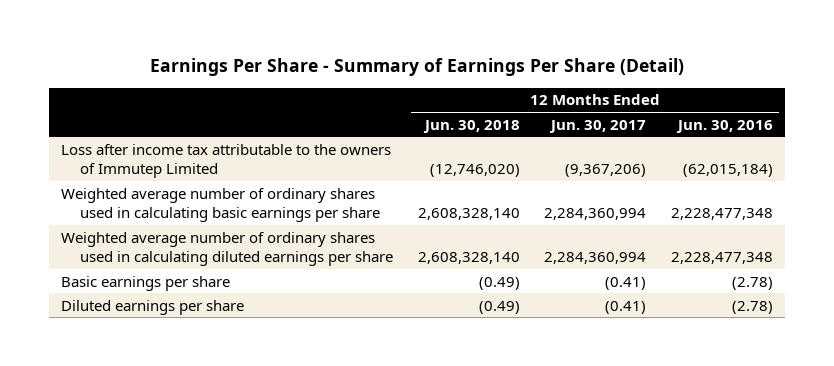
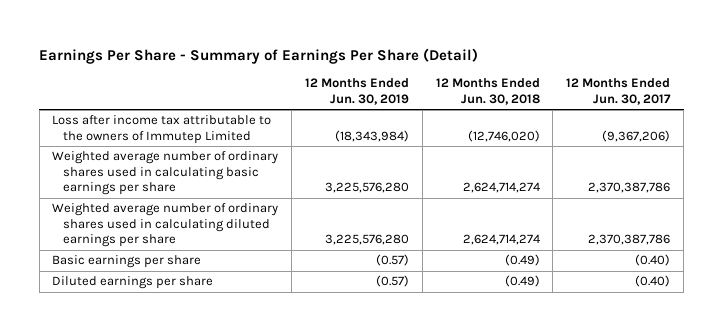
[675,119,773,133] Jun. 30, 2016 -> none
none -> [305,78,410,105] 12 Months Ended Jun. 30, 2019
[417,208,520,221] 2,608,328,140 -> [462,182,540,194] 2,624,714,274
[544,208,647,221] 2,284,360,994 -> [588,182,671,194] 2,370,387,786
[417,252,520,265] 2,608,328,140 -> [462,234,540,246] 2,624,714,274
[544,252,647,265] 2,284,360,994 -> [588,234,671,246] 2,370,387,786
[605,276,647,290] (0.41) -> [635,254,671,267] (0.40)
[605,300,647,314] (0.41) -> [635,275,671,288] (0.40)

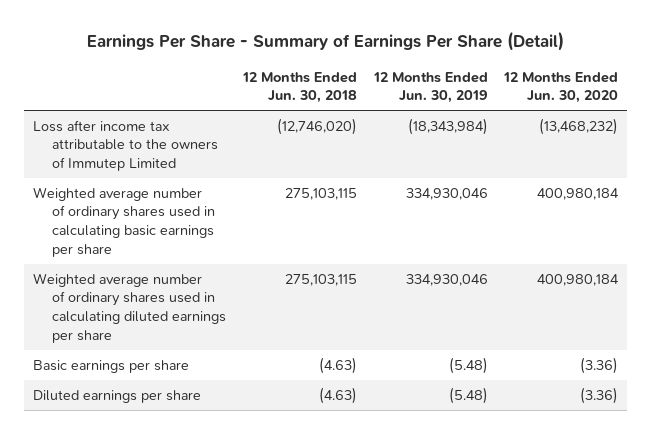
[566,78,672,105] 12 Months Ended Jun. 30, 2017 -> none
none -> [503,71,619,104] 12 Months Ended Jun. 30, 2020
[325,182,410,194] 3,225,576,280 -> [405,187,488,200] 334,930,046
[462,182,540,194] 2,624,714,274 -> [284,187,357,200] 275,103,115
[325,234,410,246] 3,225,576,280 -> [405,273,488,286] 334,930,046
[462,234,540,246] 2,624,714,274 -> [284,273,357,286] 275,103,115
[376,254,410,267] (0.57) -> [448,356,488,374] (5.48)
[504,254,540,267] (0.49) -> [318,356,357,374] (4.63)
[376,275,410,288] (0.57) -> [448,386,488,404] (5.48)
[504,275,540,288] (0.49) -> [318,386,357,404] (4.63)

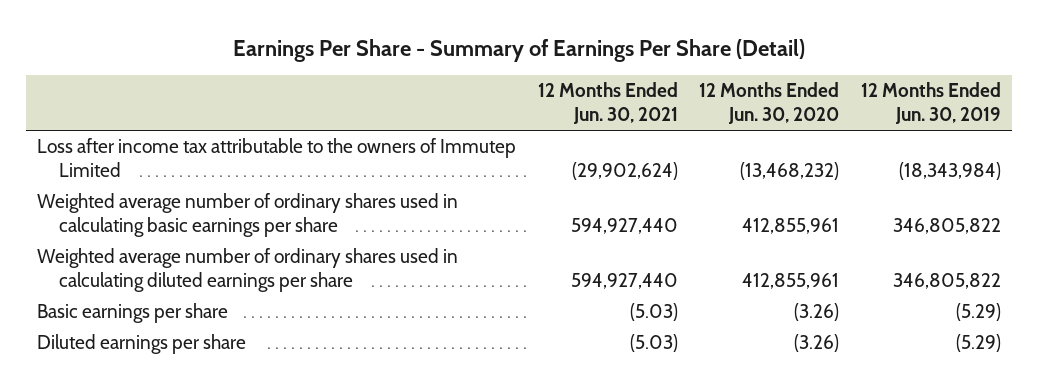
[241,71,357,104] 12 Months Ended Jun. 30, 2018 -> none
none -> [537,82,678,125] 12 Months Ended Jun. 30, 2021
[405,187,488,200] 334,930,046 -> [892,218,1001,235] 346,805,822
[537,187,620,200] 400,980,184 -> [742,218,840,235] 412,855,961
[405,273,488,286] 334,930,046 -> [892,273,1001,290] 346,805,822
[537,273,620,286] 400,980,184 -> [742,273,840,290] 412,855,961
[448,356,488,374] (5.48) -> [955,303,1001,322] (5.29)
[580,356,619,374] (3.36) -> [794,303,840,322] (3.26)
[448,386,488,404] (5.48) -> [955,334,1001,353] (5.29)
[580,386,619,404] (3.36) -> [794,334,840,353] (3.26)

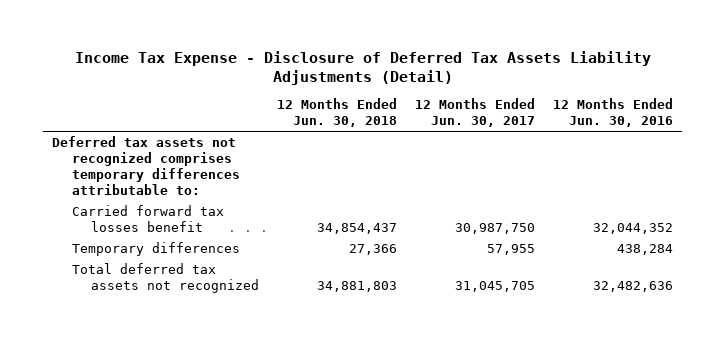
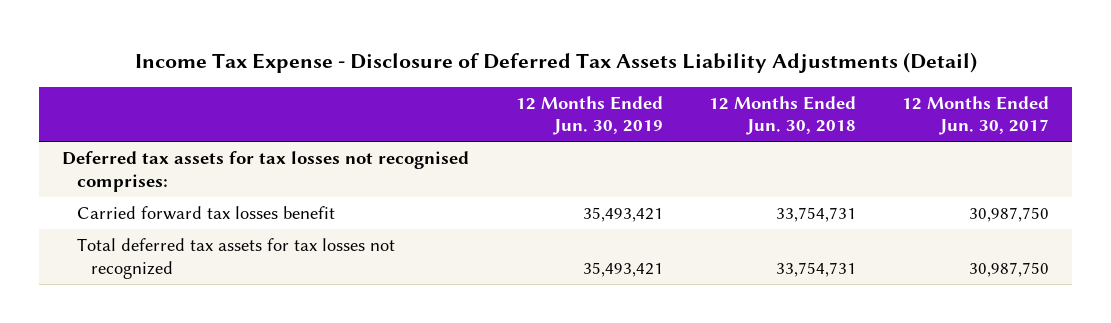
[552,98,673,128] 12 Months Ended Jun. 30, 2016 -> none
none -> [515,95,663,136] 12 Months Ended Jun. 30, 2019
[71,241,240,256] Temporary differences -> none
[52,135,240,195] Deferred tax assets not recognized comprises temporary differences attributable to: -> [62,151,470,192] Deferred tax assets for tax losses not recognised comprises:
[316,222,397,234] 34,854,437 -> [775,207,856,223] 33,754,731
[71,262,259,293] Total deferred tax assets not recognized -> [76,238,395,279] Total deferred tax assets for tax losses not recognized
[316,280,397,292] 34,881,803 -> [775,261,856,277] 33,754,731
[454,280,535,292] 31,045,705 -> [968,261,1049,277] 30,987,750

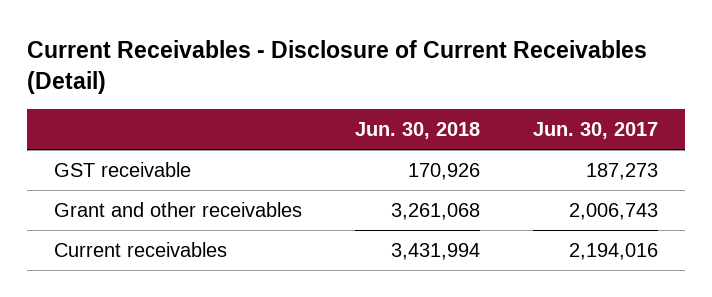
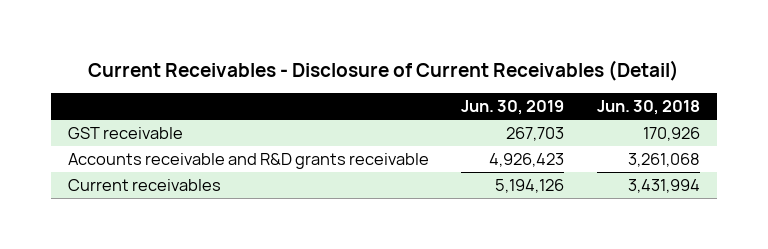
[533,122,659,140] Jun. 30, 2017 -> none
none -> [461,100,565,116] Jun. 30, 2019
[53,201,302,217] Grant and other receivables -> [67,152,429,169] Accounts receivable and R&D grants receivable

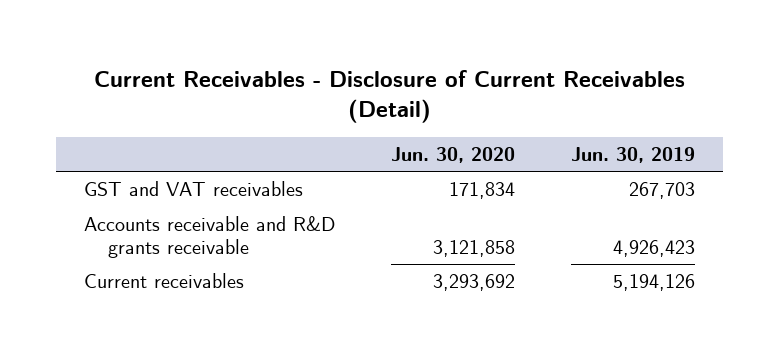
[597,100,701,116] Jun. 30, 2018 -> none
none -> [391,146,516,163] Jun. 30, 2020
[67,126,183,139] GST receivable -> [84,181,304,197] GST and VAT receivables

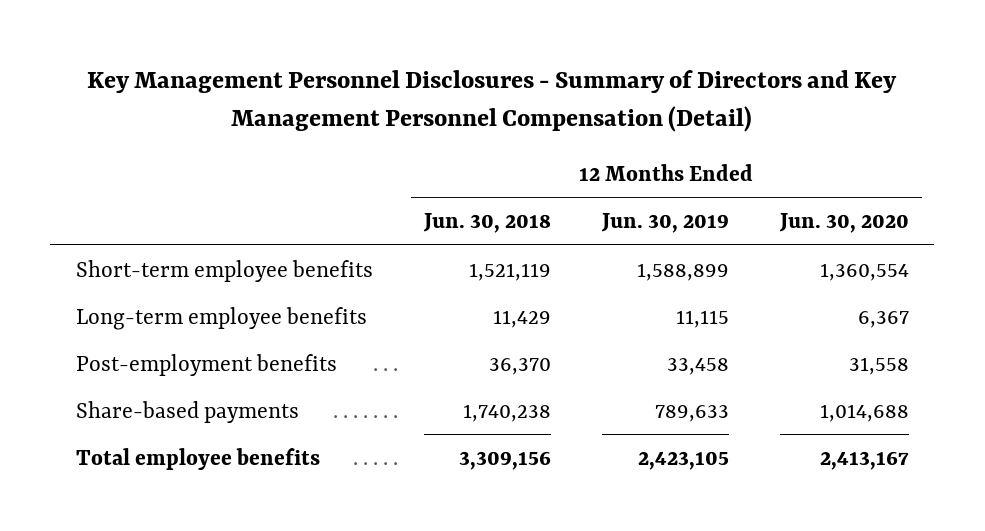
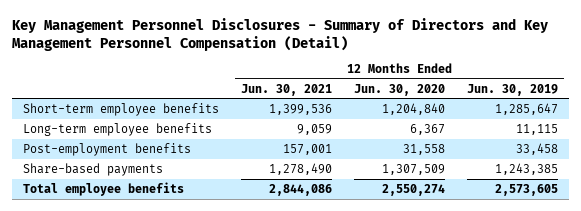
[422,212,551,233] Jun. 30, 2018 -> none
none -> [240,83,332,96] Jun. 30, 2021
[636,262,729,281] 1,588,899 -> [495,102,559,115] 1,285,647
[819,262,909,281] 1,360,554 -> [382,102,446,115] 1,204,840
[654,404,729,422] 789,633 -> [495,162,559,175] 1,243,385
[819,403,909,422] 1,014,688 -> [382,163,446,175] 1,307,509
[637,450,729,470] 2,423,105 -> [495,183,559,196] 2,573,605
[819,450,909,470] 2,413,167 -> [382,183,446,196] 2,550,274

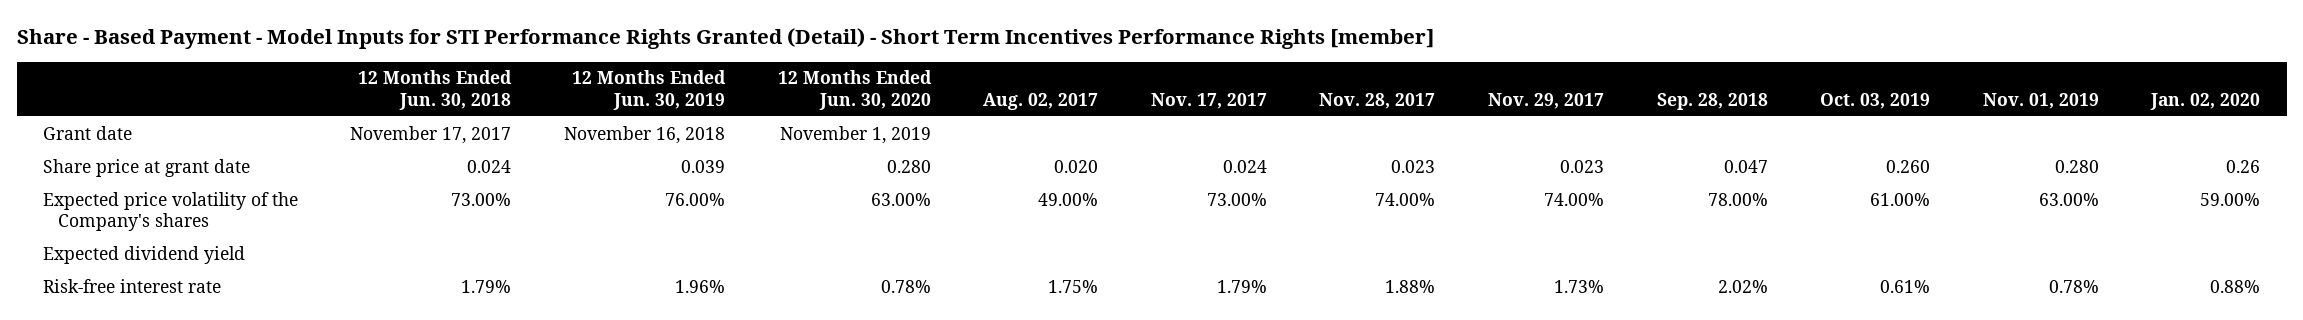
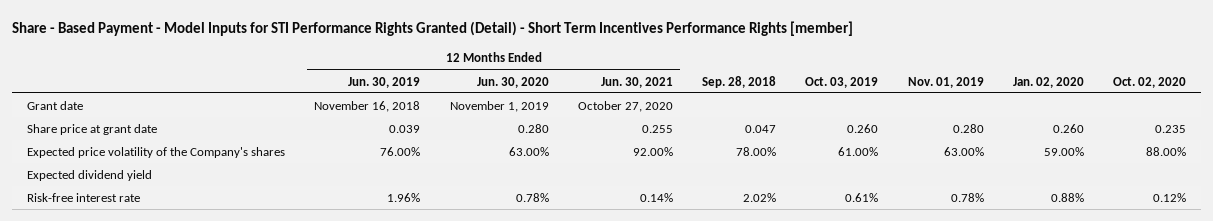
[358,70,513,110] 12 Months Ended Jun. 30, 2018 -> none
[983,92,1099,110] Aug. 02, 2017 -> none
[1150,92,1267,109] Nov. 17, 2017 -> none
[1319,92,1436,109] Nov. 28, 2017 -> none
[1488,92,1605,109] Nov. 29, 2017 -> none
none -> [600,76,673,88] Jun. 30, 2021
none -> [1113,76,1187,88] Oct. 02, 2020
[2226,159,2261,173] 0.26 -> [1052,124,1084,134] 0.260

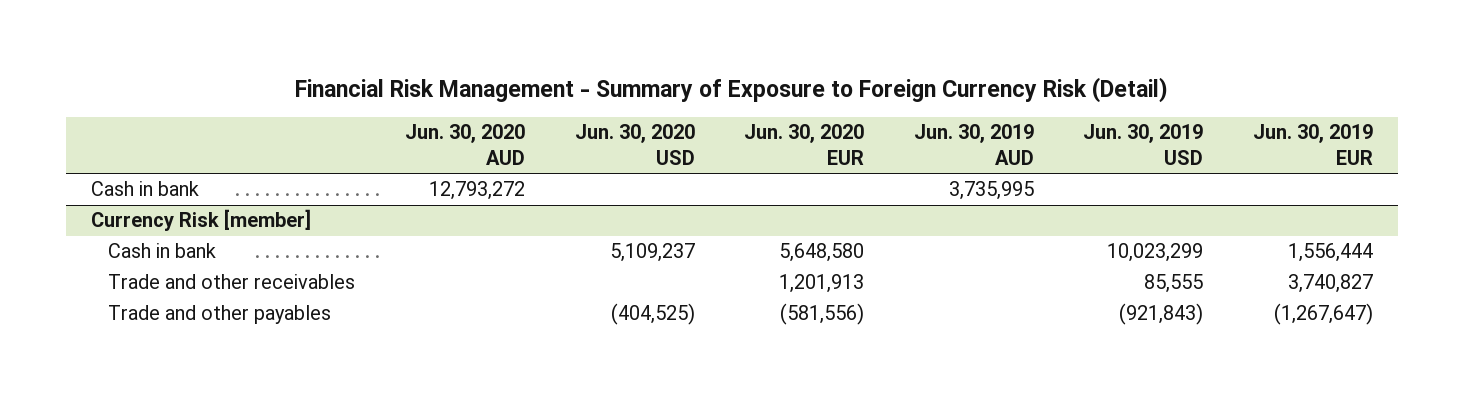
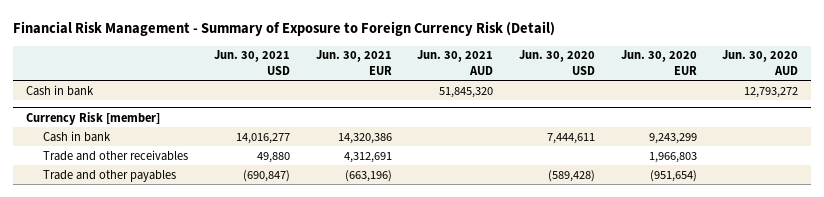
[913,124,1034,165] Jun. 30, 2019 AUD -> none
[1083,124,1204,165] Jun. 30, 2019 USD -> none
[1253,124,1374,165] Jun. 30, 2019 EUR -> none
none -> [214,50,291,76] Jun. 30, 2021 USD
none -> [315,50,392,76] Jun. 30, 2021 EUR
none -> [417,50,494,76] Jun. 30, 2021 AUD
[609,243,695,263] 5,109,237 -> [547,132,596,144] 7,444,611
[779,243,865,263] 5,648,580 -> [648,132,697,144] 9,243,299
[779,274,865,294] 1,201,913 -> [648,151,697,163] 1,966,803
[610,303,695,326] (404,525) -> [548,169,596,182] (589,428)
[780,303,865,326] (581,556) -> [649,169,697,182] (951,654)

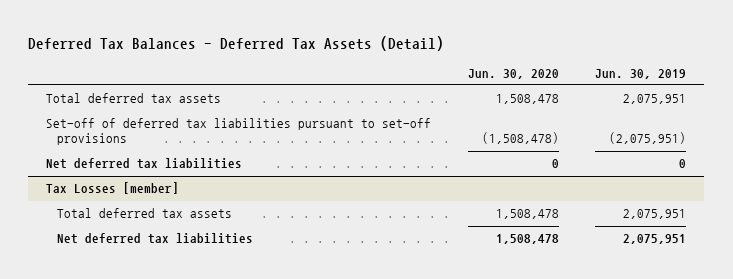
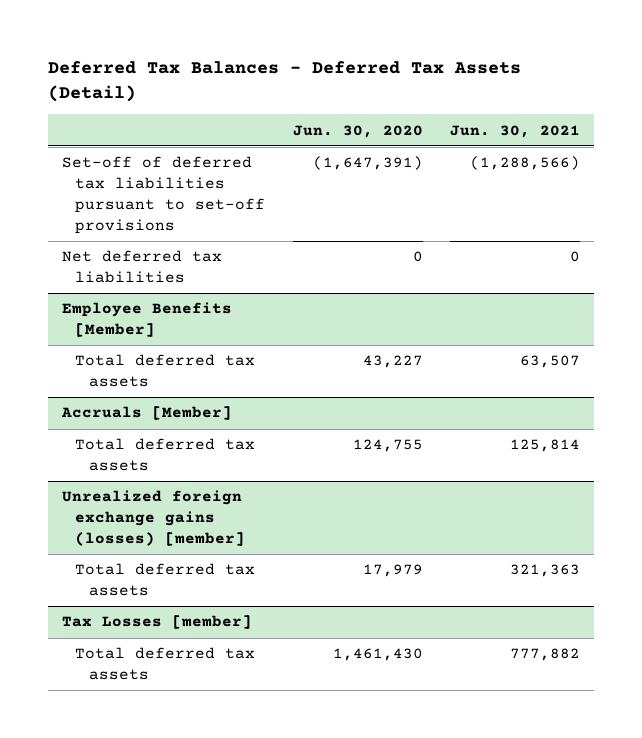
[595,68,687,79] Jun. 30, 2019 -> none
none -> [450,124,581,138] Jun. 30, 2021
[46,93,222,104] Total deferred tax assets -> none
[481,132,559,145] (1,508,478) -> [312,156,423,171] (1,647,391)
none -> [61,302,232,338] Employee Benefits [Member]
none -> [75,354,256,388] Total deferred tax assets
none -> [60,406,232,421] Accruals [Member]
none -> [75,438,256,472] Total deferred tax assets
none -> [61,490,246,547] Unrealized foreign exchange gains (losses) [member]
none -> [75,563,256,597] Total deferred tax assets
[57,233,254,245] Net deferred tax liabilities -> none
[495,209,559,220] 1,508,478 -> [332,648,423,662] 1,461,430

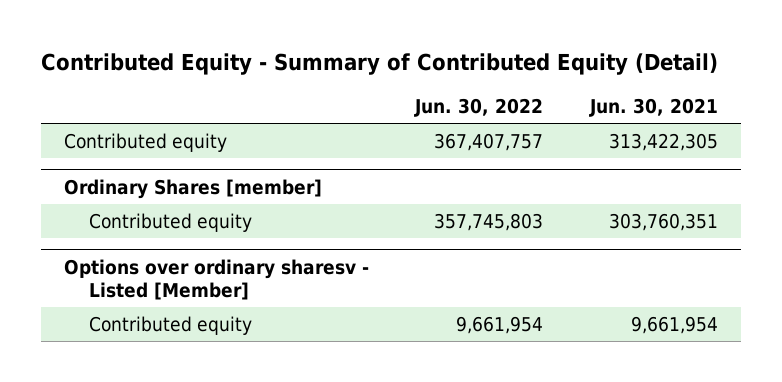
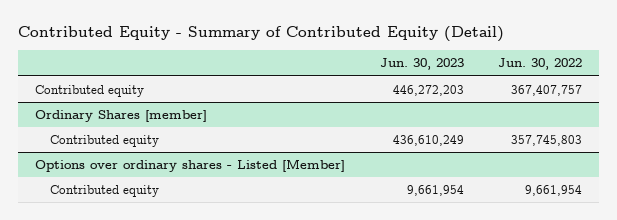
[589,98,719,118] Jun. 30, 2021 -> none
none -> [379,58,464,71] Jun. 30, 2023
[63,258,369,300] Options over ordinary sharesv - Listed [Member] -> [35,159,346,173] Options over ordinary shares - Listed [Member]

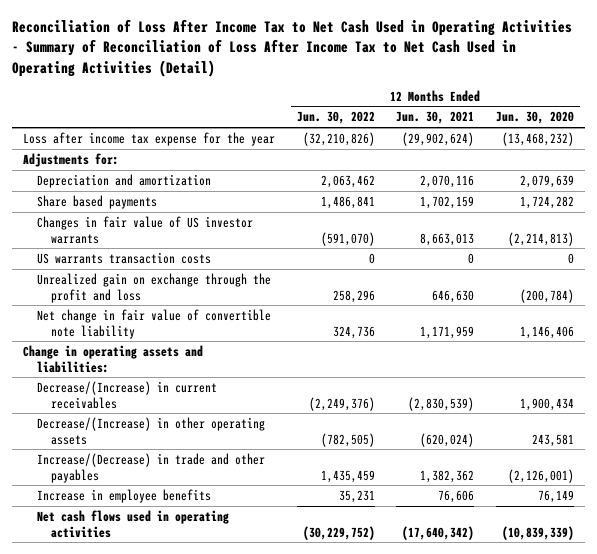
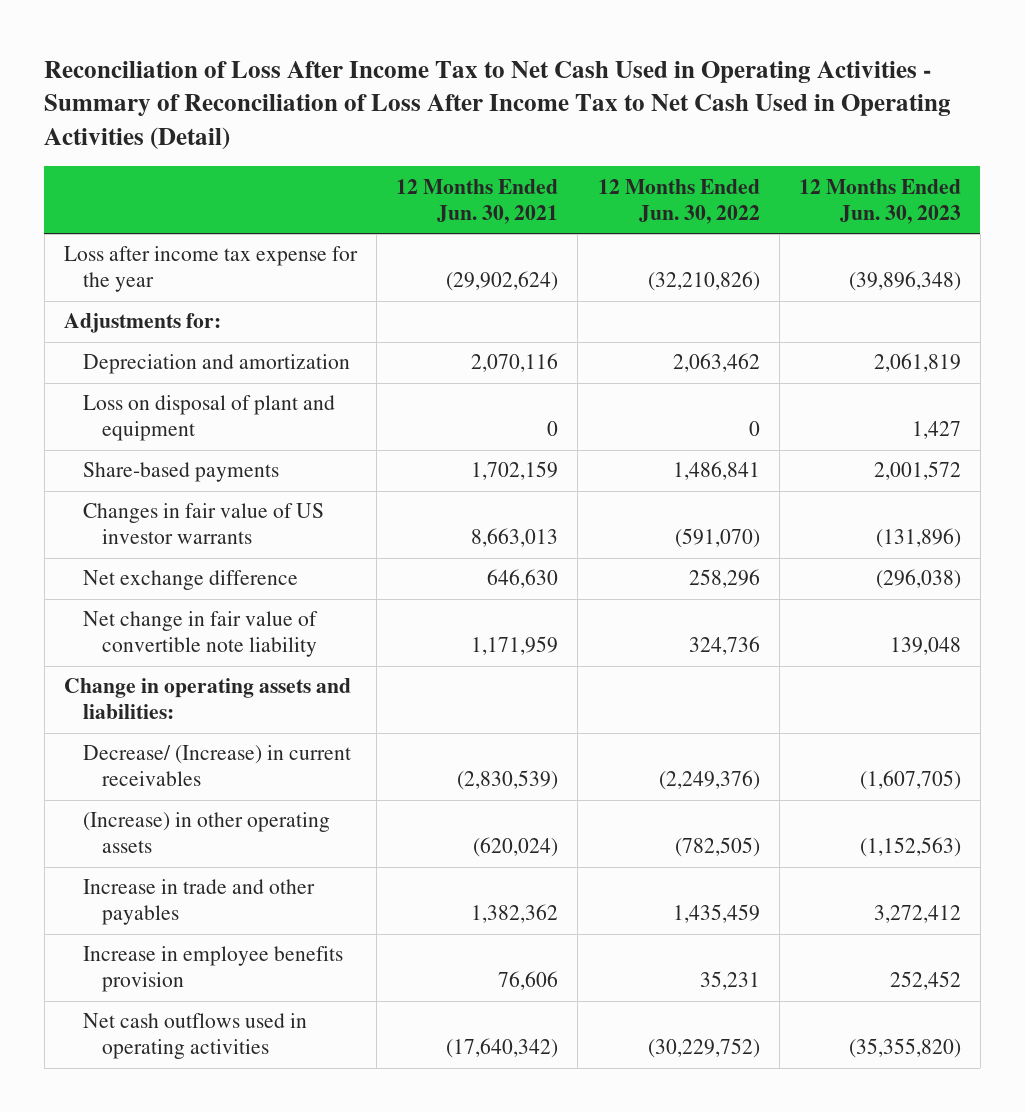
[496,111,575,125] Jun. 30, 2020 -> none
none -> [798,178,961,224] 12 Months Ended Jun. 30, 2023
none -> [83,395,336,442] Loss on disposal of plant and equipment
[36,194,157,209] Share based payments -> [83,462,280,483] Share-based payments
[36,251,211,264] US warrants transaction costs -> none
[36,272,271,303] Unrealized gain on exchange through the profit and loss -> [83,570,299,591] Net exchange difference
[36,380,217,409] Decrease/(Increase) in current receivables -> [83,745,352,787] Decrease/ (Increase) in current receivables
[36,416,265,445] Decrease/(Increase) in other operating assets -> [83,812,331,854] (Increase) in other operating assets
[36,452,265,483] Increase/(Decrease) in trade and other payables -> [83,879,316,926] Increase in trade and other payables
[36,488,211,503] Increase in employee benefits -> [83,946,344,993] Increase in employee benefits provision
[36,509,229,538] Net cash flows used in operating activities -> [83,1013,308,1060] Net cash outflows used in operating activities

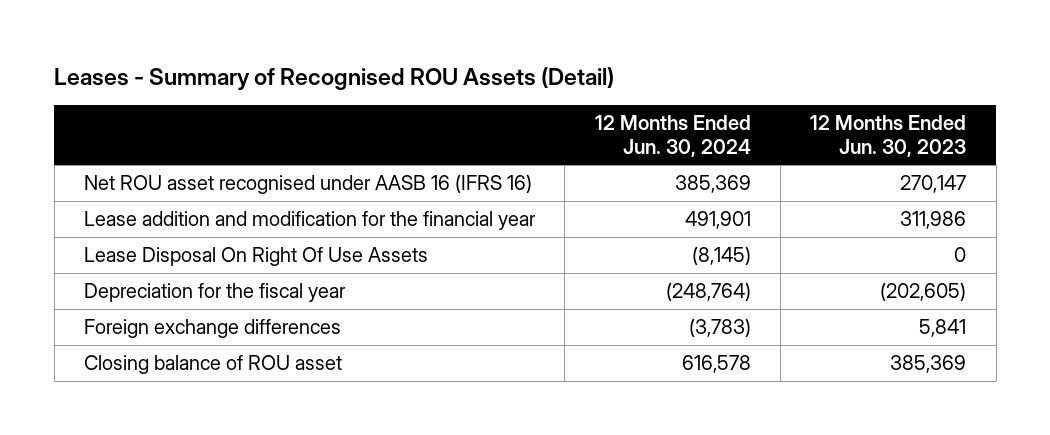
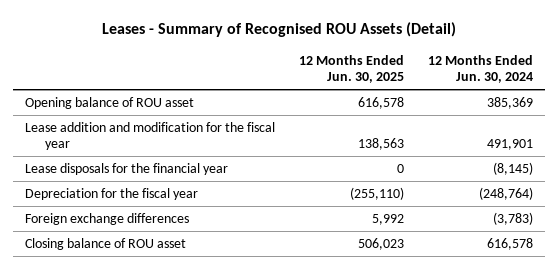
[810,115,967,157] 12 Months Ended Jun. 30, 2023 -> none
none -> [299,54,405,83] 12 Months Ended Jun. 30, 2025
[84,174,533,195] Net ROU asset recognised under AASB 16 (IFRS 16) -> [24,97,194,110] Opening balance of ROU asset
[84,211,537,231] Lease addition and modification for the financial year -> [24,122,275,150] Lease addition and modification for the fiscal year
[84,247,429,267] Lease Disposal On Right Of Use Assets -> [24,163,228,176] Lease disposals for the financial year

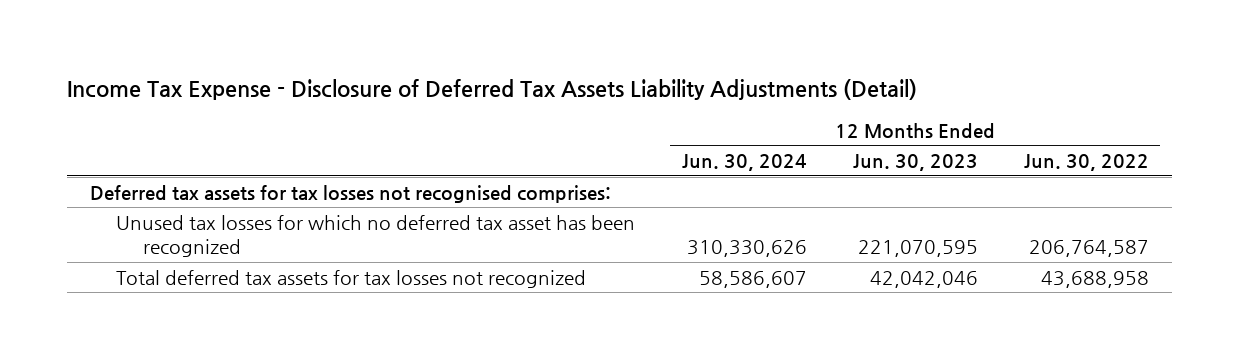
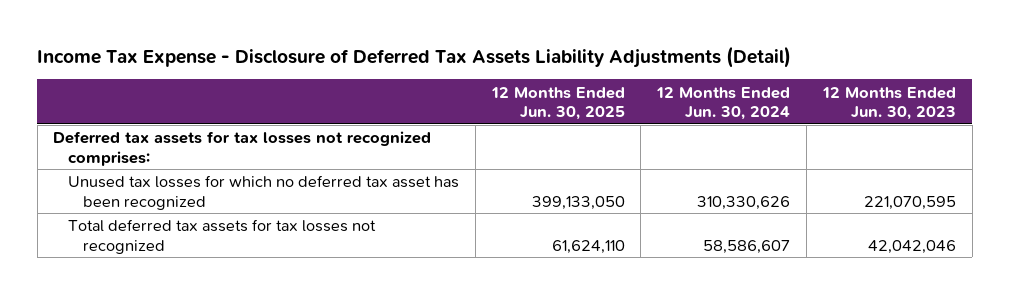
[1023,154,1149,172] Jun. 30, 2022 -> none
none -> [490,86,625,120] 12 Months Ended Jun. 30, 2025
[89,184,611,203] Deferred tax assets for tax losses not recognised comprises: -> [53,131,432,166] Deferred tax assets for tax losses not recognized comprises:

